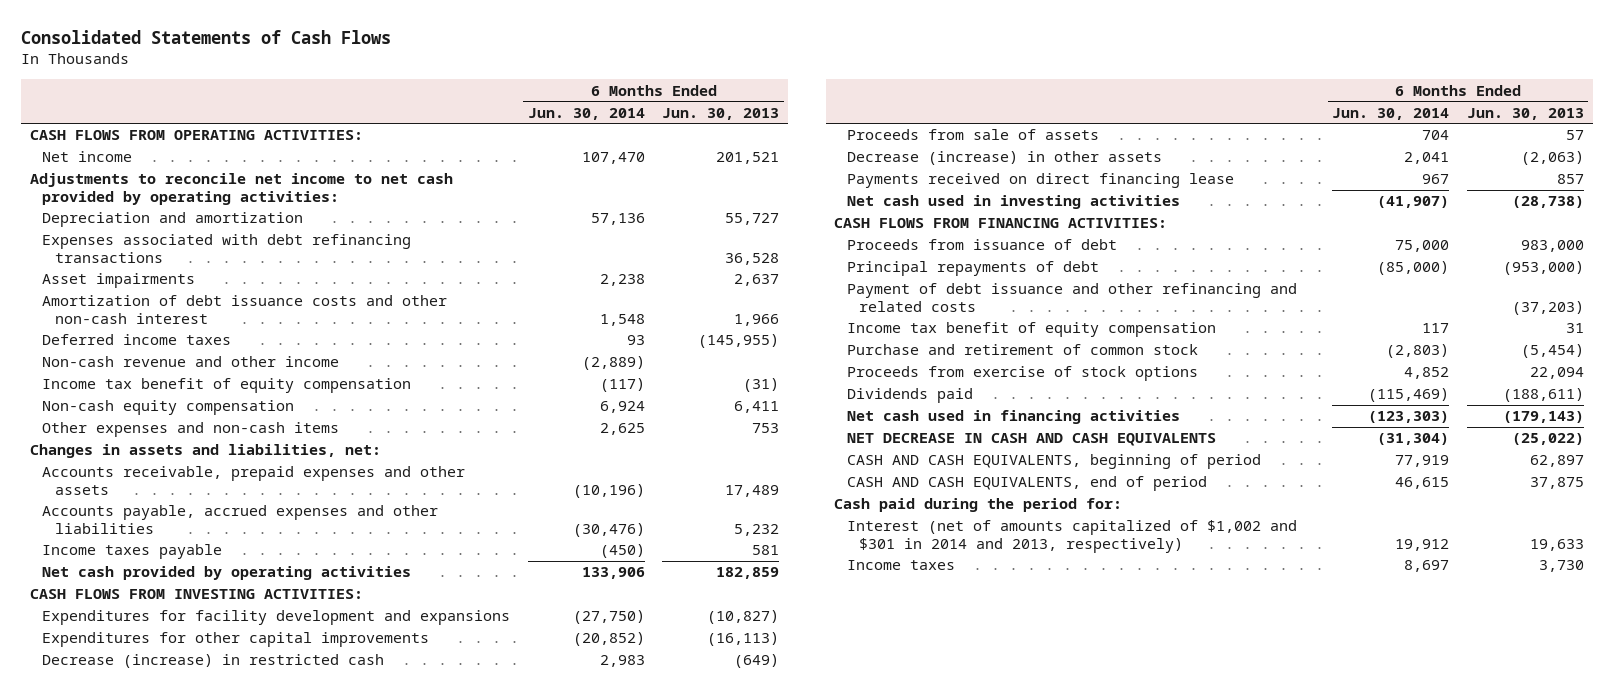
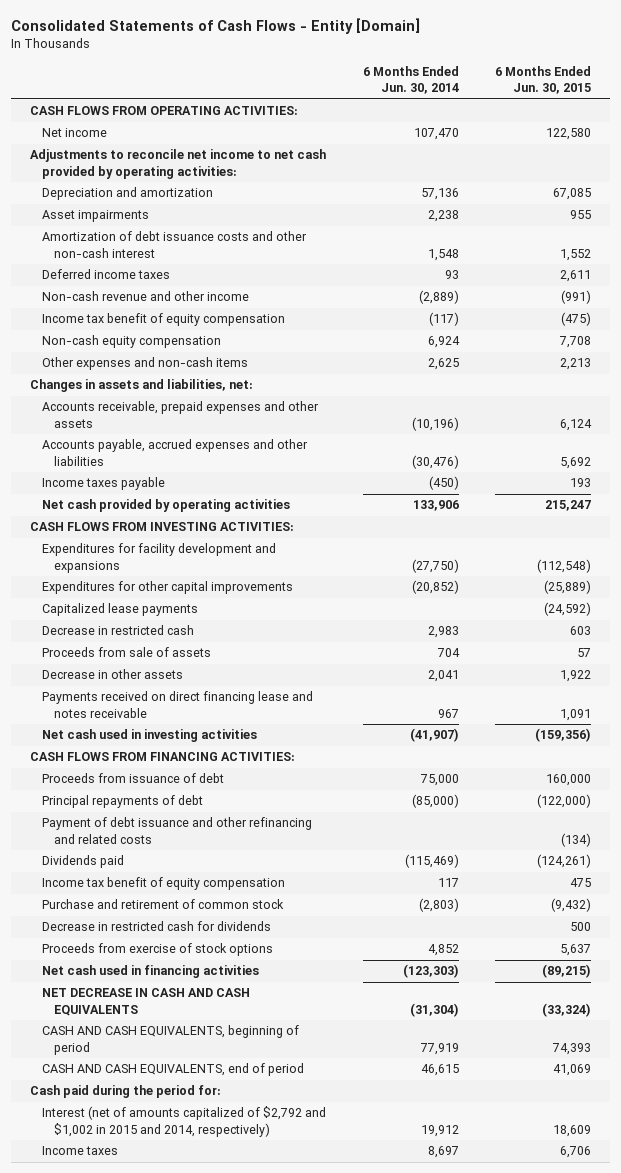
[21,30,392,45] Consolidated Statements of Cash Flows -> [11,17,421,34] Consolidated Statements of Cash Flows - Entity [Domain]
[662,107,780,120] Jun. 30, 2013 -> none
none -> [495,66,592,95] 6 Months Ended Jun. 30, 2015
[42,234,412,263] Expenses associated with debt refinancing transactions -> none
none -> [41,603,198,617] Capitalized lease payments
[42,654,385,669] Decrease (increase) in restricted cash -> [41,625,194,636] Decrease in restricted cash
[846,151,1162,166] Decrease (increase) in other assets -> [41,669,183,680] Decrease in other assets
[846,173,1234,189] Payments received on direct financing lease -> [41,691,313,718] Payments received on direct financing lease and notes receivable
[846,388,973,404] Dividends paid -> [41,855,124,869] Dividends paid
none -> [41,921,271,932] Decrease in restricted cash for dividends
[846,520,1297,553] Interest (net of amounts capitalized of $1,002 and $301 in 2014 and 2013, respectively) -> [41,1106,326,1137] Interest (net of amounts capitalized of $2,792 and $1,002 in 2015 and 2014, respectively)

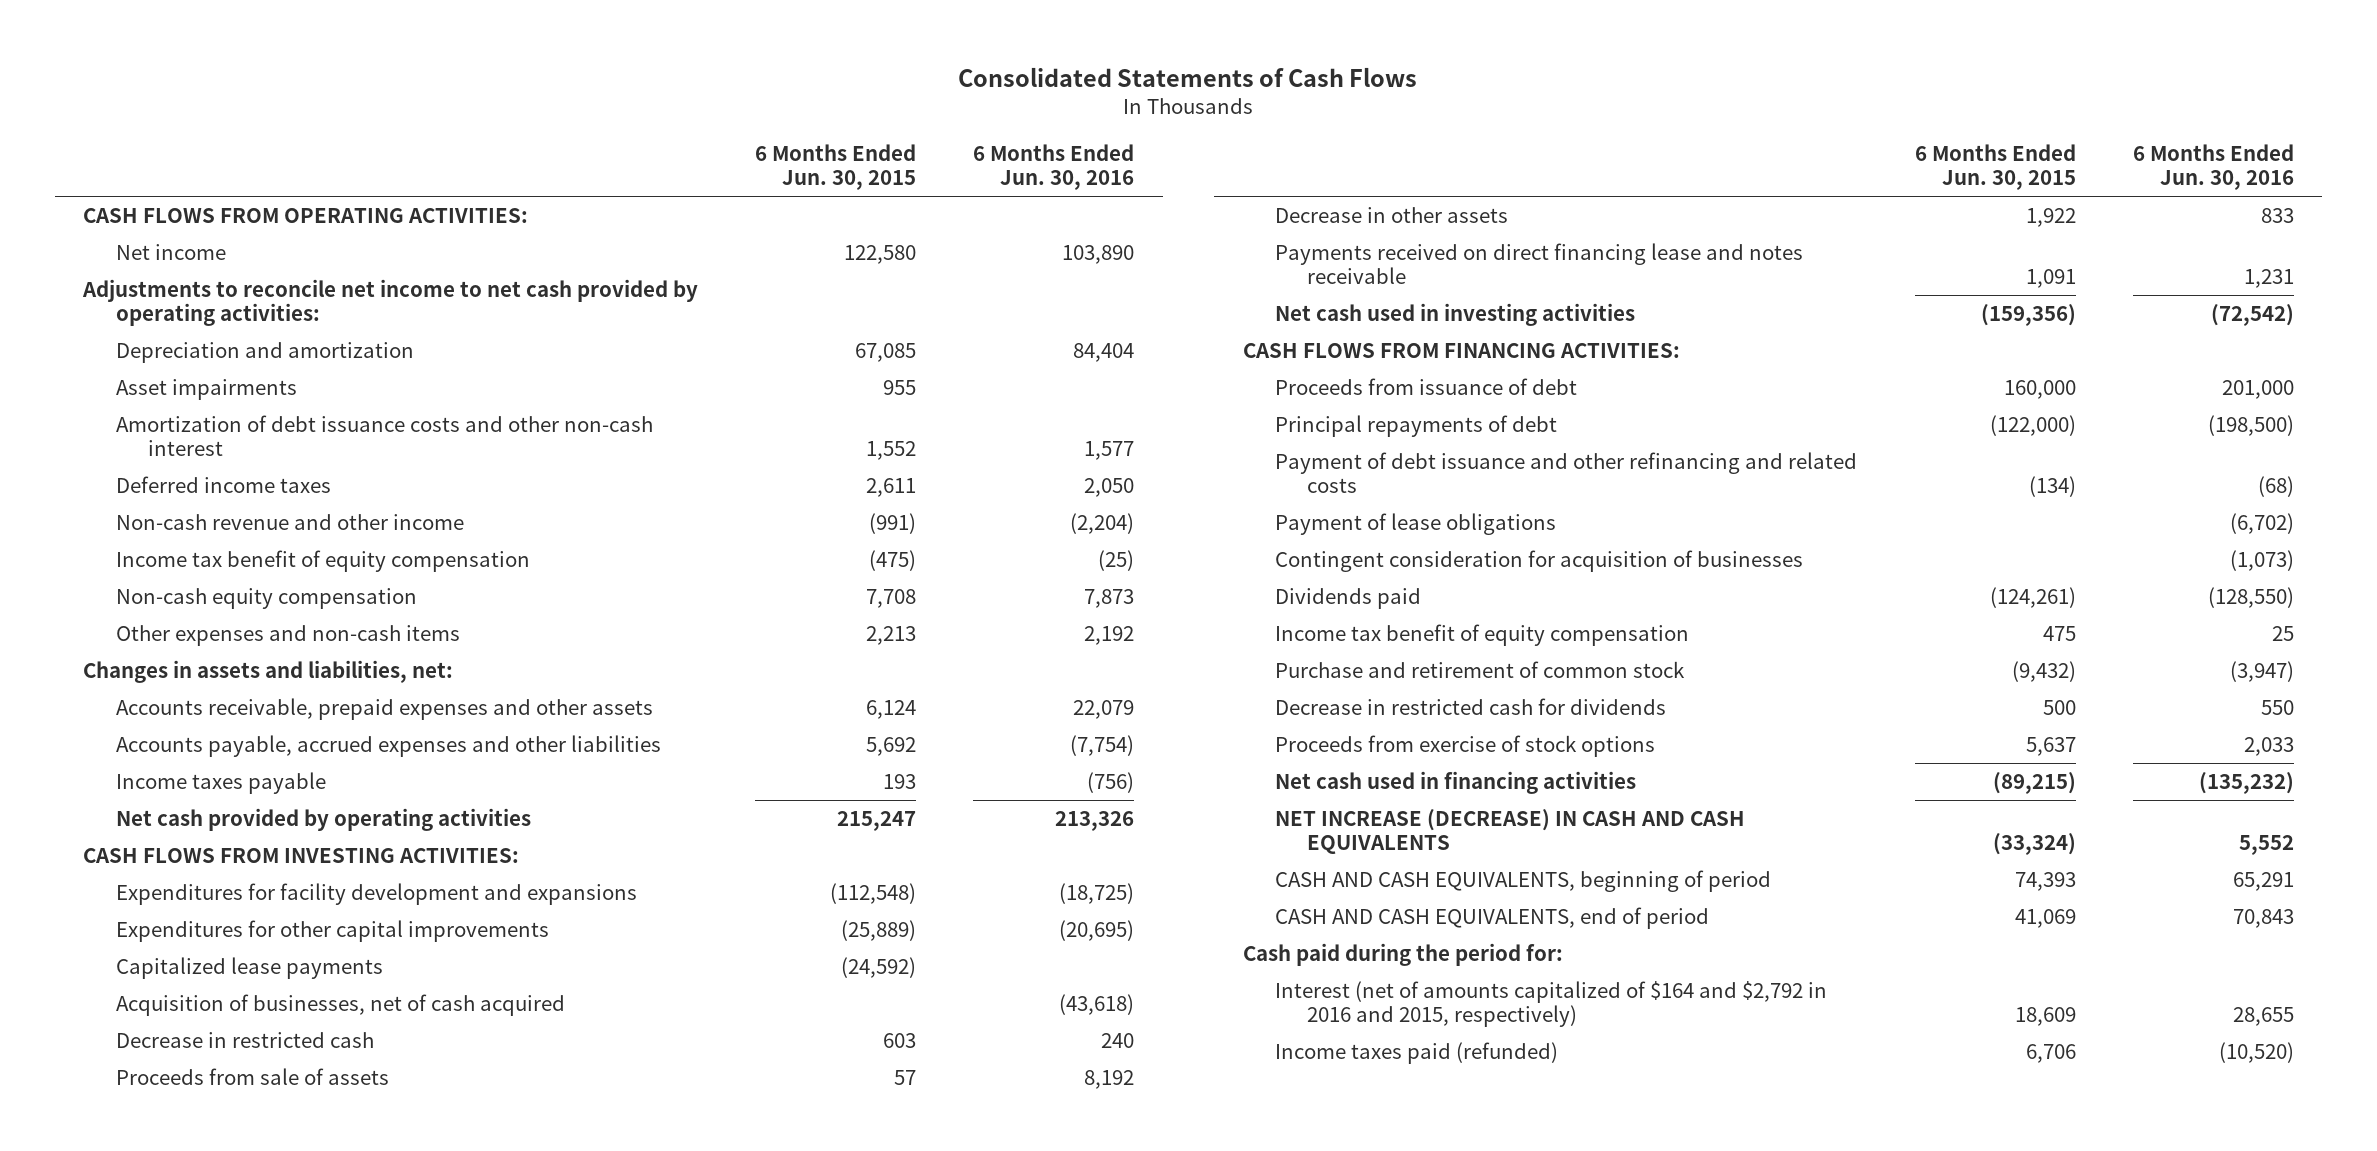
[11,17,421,34] Consolidated Statements of Cash Flows - Entity [Domain] -> [958,66,1418,87] Consolidated Statements of Cash Flows
[362,66,459,95] 6 Months Ended Jun. 30, 2014 -> none
none -> [973,143,1135,191] 6 Months Ended Jun. 30, 2016
none -> [115,993,565,1016] Acquisition of businesses, net of cash acquired
none -> [1274,512,1556,535] Payment of lease obligations
none -> [1274,549,1803,572] Contingent consideration for acquisition of businesses
[41,988,250,1016] NET DECREASE IN CASH AND CASH EQUIVALENTS -> [1274,808,1745,855] NET INCREASE (DECREASE) IN CASH AND CASH EQUIVALENTS
[41,1106,326,1137] Interest (net of amounts capitalized of $2,792 and $1,002 in 2015 and 2014, respectively) -> [1274,980,1827,1028] Interest (net of amounts capitalized of $164 and $2,792 in 2016 and 2015, respectively)
[41,1146,118,1156] Income taxes -> [1274,1041,1558,1064] Income taxes paid (refunded)

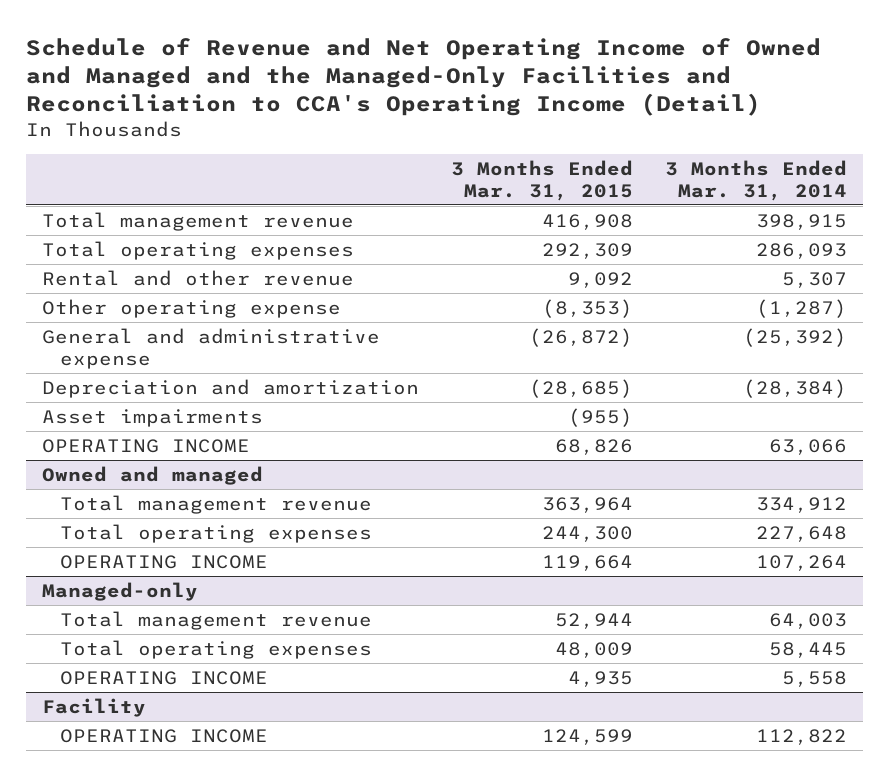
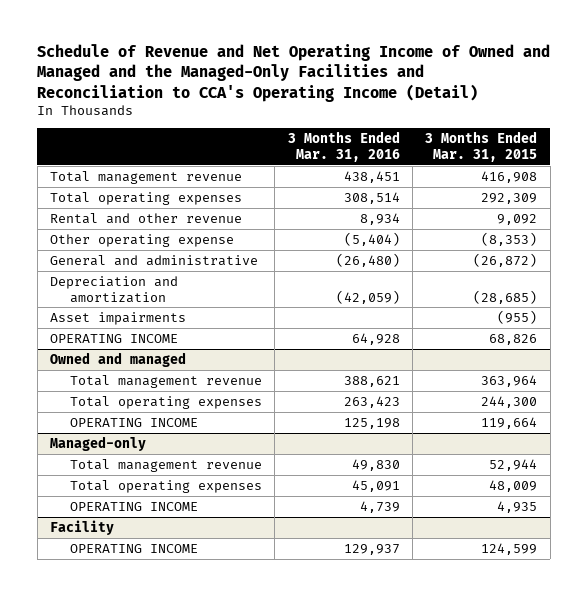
[665,159,848,201] 3 Months Ended Mar. 31, 2014 -> none
none -> [287,131,400,162] 3 Months Ended Mar. 31, 2016
[42,327,381,369] General and administrative expense -> [50,255,259,267] General and administrative

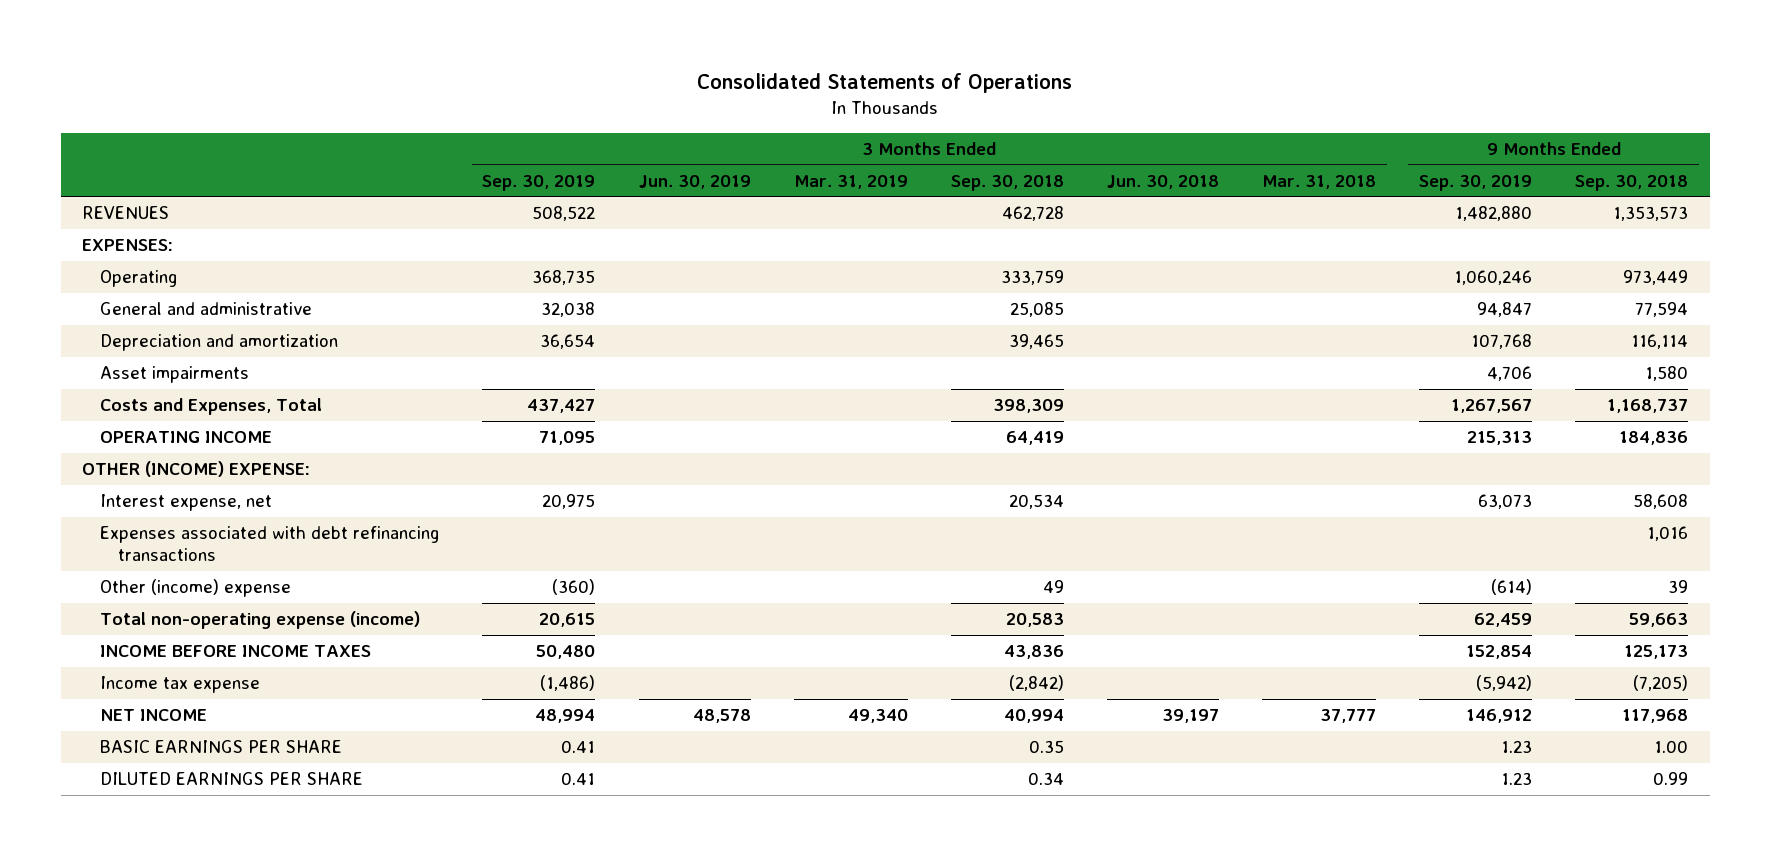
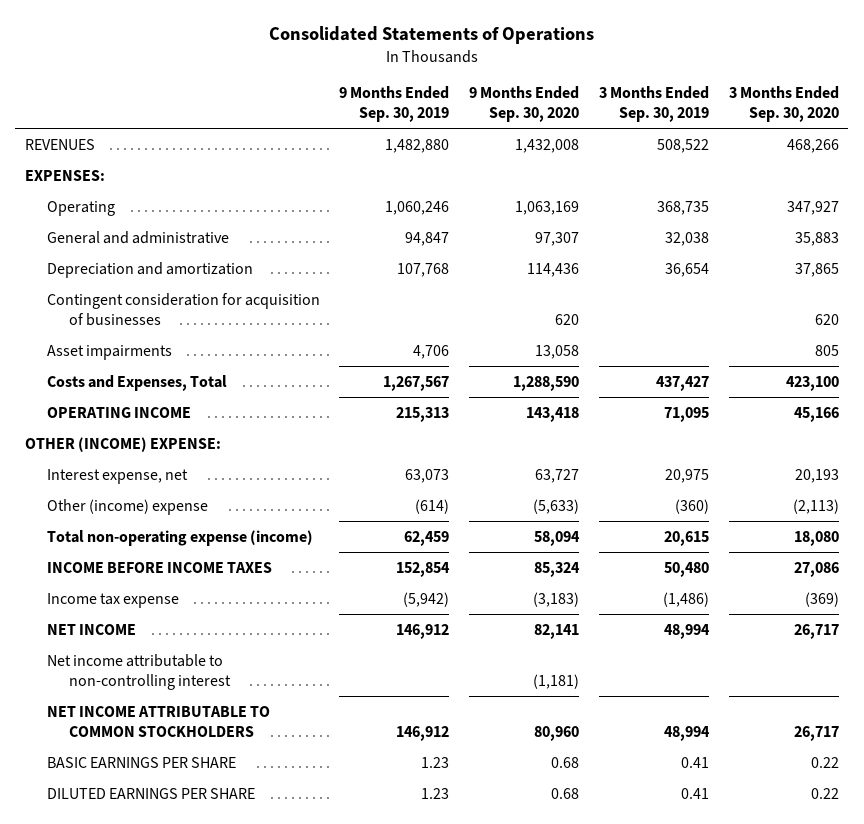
[638,174,751,189] Jun. 30, 2019 -> none
[793,174,908,189] Mar. 31, 2019 -> none
[950,174,1064,191] Sep. 30, 2018 -> none
[1106,174,1219,189] Jun. 30, 2018 -> none
[1262,174,1377,189] Mar. 31, 2018 -> none
[1575,174,1689,191] Sep. 30, 2018 -> none
none -> [469,86,580,123] 9 Months Ended Sep. 30, 2020
none -> [728,86,839,123] 3 Months Ended Sep. 30, 2020
none -> [46,292,320,326] Contingent consideration for acquisition of businesses
[100,526,440,561] Expenses associated with debt refinancing transactions -> none
none -> [46,653,231,690] Net income attributable to non-controlling interest
none -> [46,705,270,737] NET INCOME ATTRIBUTABLE TO COMMON STOCKHOLDERS

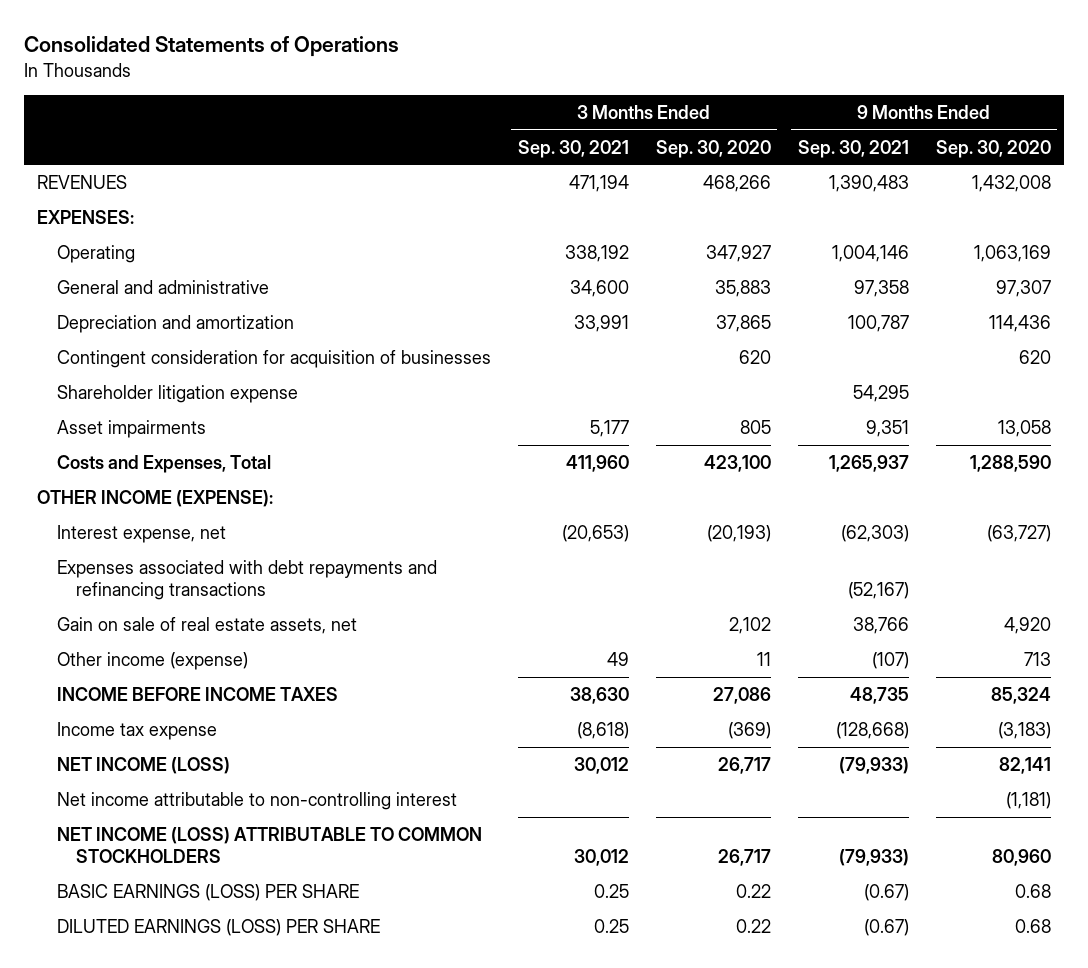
[339,86,450,123] 9 Months Ended Sep. 30, 2019 -> none
[598,86,709,123] 3 Months Ended Sep. 30, 2019 -> none
none -> [517,139,629,158] Sep. 30, 2021
none -> [797,139,909,158] Sep. 30, 2021
none -> [56,384,298,403] Shareholder litigation expense
[46,406,191,418] OPERATING INCOME -> none
[46,529,313,546] Total non-operating expense (income) -> none
[25,436,222,452] OTHER (INCOME) EXPENSE: -> [37,489,274,507] OTHER INCOME (EXPENSE):
[535,468,580,483] 63,727 -> [986,524,1051,542] (63,727)
[794,468,839,483] 20,193 -> [706,524,771,542] (20,193)
none -> [56,559,437,600] Expenses associated with debt repayments and refinancing transactions
none -> [56,616,357,634] Gain on sale of real estate assets, net
[46,498,208,515] Other (income) expense -> [56,651,248,670] Other income (expense)
[533,498,580,514] (5,633) -> [1023,651,1051,666] 713
[792,498,839,514] (2,113) -> [756,651,771,666] 11
[46,623,136,635] NET INCOME -> [56,756,230,774] NET INCOME (LOSS)
[46,705,270,737] NET INCOME ATTRIBUTABLE TO COMMON STOCKHOLDERS -> [56,826,482,863] NET INCOME (LOSS) ATTRIBUTABLE TO COMMON STOCKHOLDERS
[46,756,236,768] BASIC EARNINGS PER SHARE -> [56,883,359,901] BASIC EARNINGS (LOSS) PER SHARE
[46,787,255,799] DILUTED EARNINGS PER SHARE -> [56,918,380,936] DILUTED EARNINGS (LOSS) PER SHARE

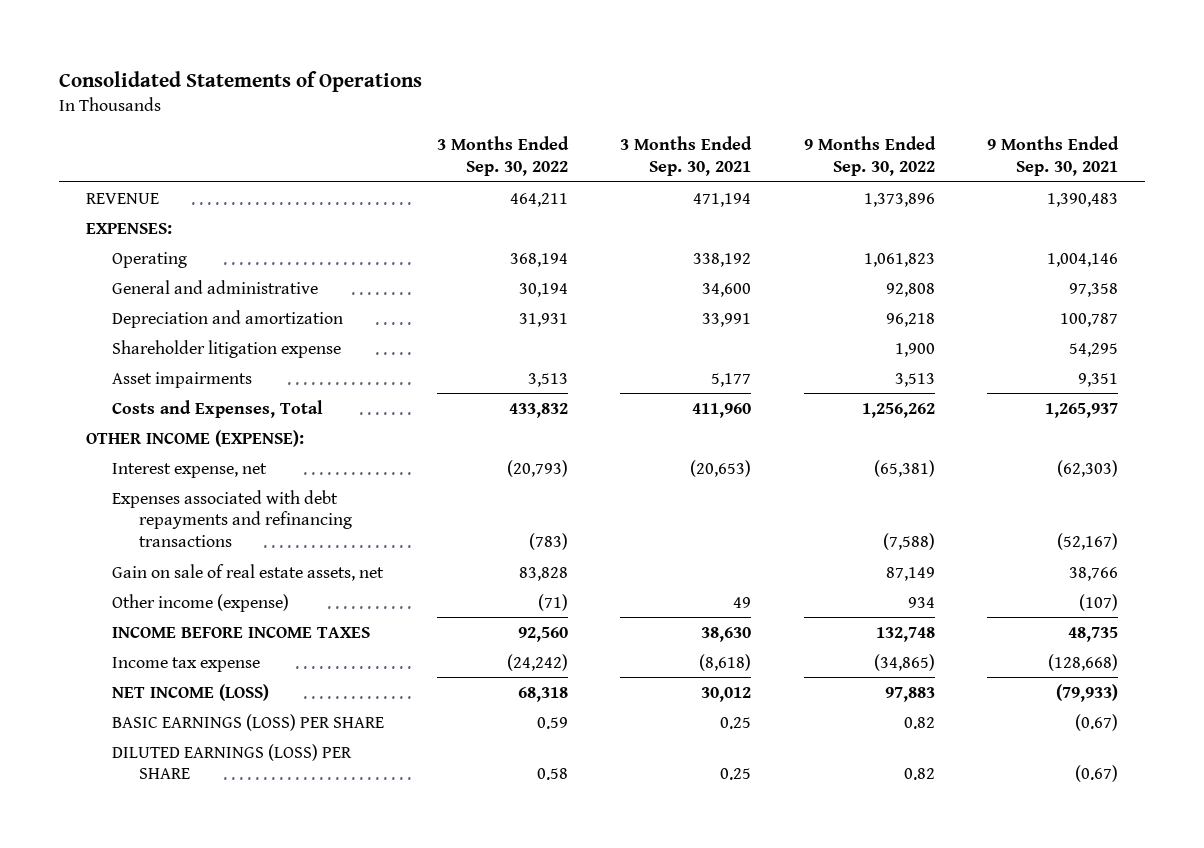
[655,139,771,158] Sep. 30, 2020 -> none
[935,139,1051,158] Sep. 30, 2020 -> none
none -> [436,136,569,176] 3 Months Ended Sep. 30, 2022
none -> [803,136,936,176] 9 Months Ended Sep. 30, 2022
[37,174,128,189] REVENUES -> [85,192,159,204] REVENUE
[56,349,491,368] Contingent consideration for acquisition of businesses -> none
[56,791,457,810] Net income attributable to non-controlling interest -> none
[56,826,482,863] NET INCOME (LOSS) ATTRIBUTABLE TO COMMON STOCKHOLDERS -> none

